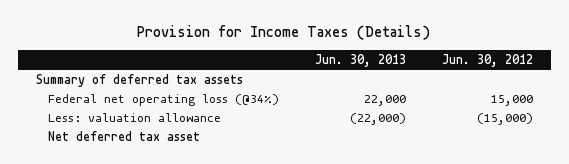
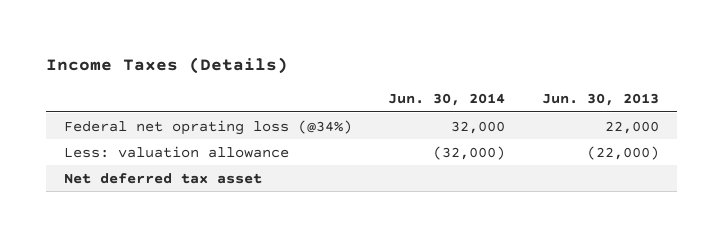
[137,25,431,41] Provision for Income Taxes (Details) -> [45,56,288,74] Income Taxes (Details)
[441,53,533,67] Jun. 30, 2012 -> none
none -> [388,93,506,107] Jun. 30, 2014
[35,73,243,87] Summary of deferred tax assets -> none
[48,93,280,106] Federal net operating loss (@34%) -> [63,119,352,135] Federal net oprating loss (@34%)

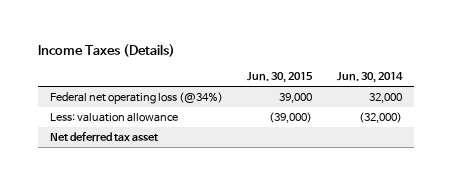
[541,93,659,107] Jun. 30, 2013 -> none
none -> [247,72,314,84] Jun. 30, 2015
[63,119,352,135] Federal net oprating loss (@34%) -> [50,91,224,104] Federal net operating loss (@34%)

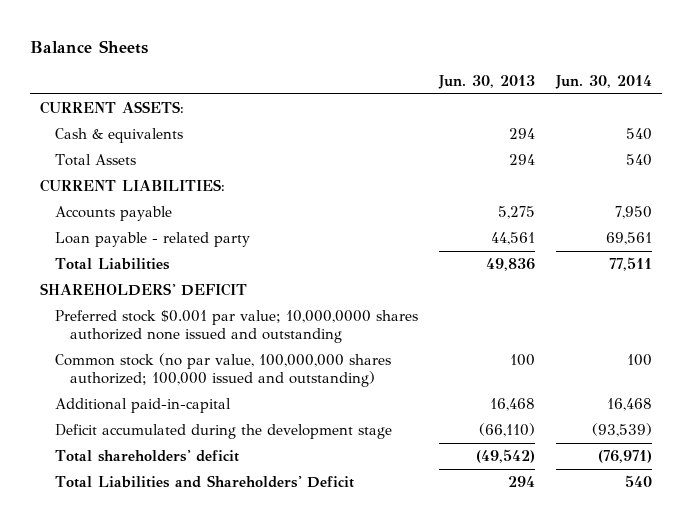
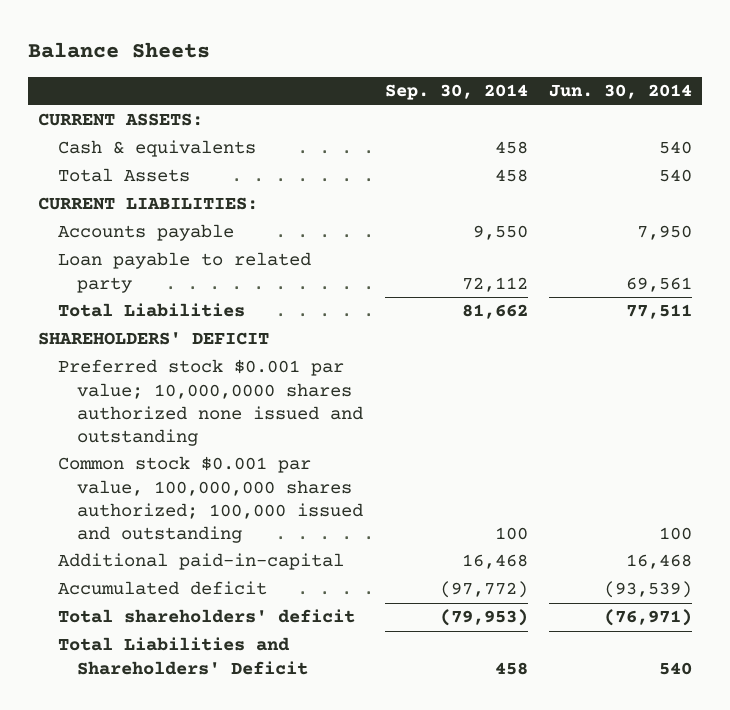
[437,74,535,89] Jun. 30, 2013 -> none
none -> [384,84,528,101] Sep. 30, 2014
[55,232,251,248] Loan payable - related party -> [57,252,311,293] Loan payable to related party
[55,353,392,388] Common stock (no par value, 100,000,000 shares authorized; 100,000 issued and outstanding) -> [57,456,364,543] Common stock $0.001 par value, 100,000,000 shares authorized; 100,000 issued and outstanding
[55,424,393,440] Deficit accumulated during the development stage -> [57,581,267,596] Accumulated deficit

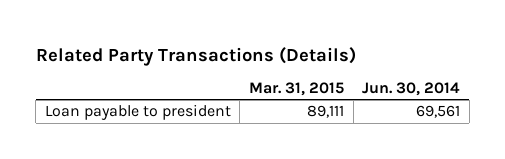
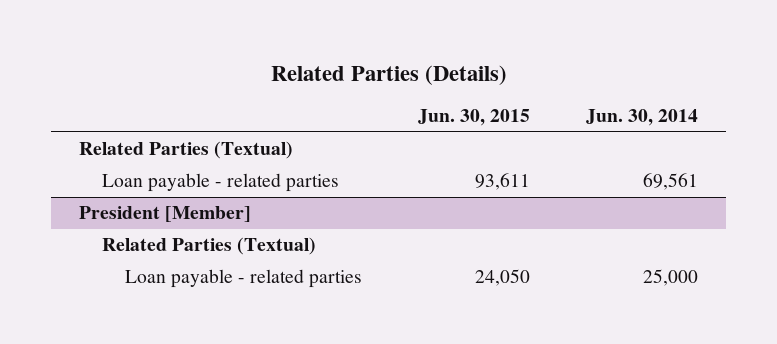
[35,46,356,66] Related Party Transactions (Details) -> [270,64,507,85] Related Parties (Details)
[248,81,344,96] Mar. 31, 2015 -> none
none -> [417,109,530,127] Jun. 30, 2015
none -> [78,141,293,160] Related Parties (Textual)
[44,104,231,121] Loan payable to president -> [101,173,339,193] Loan payable - related parties
none -> [78,206,251,223] President [Member]
none -> [101,237,316,256] Related Parties (Textual)
none -> [124,269,362,289] Loan payable - related parties

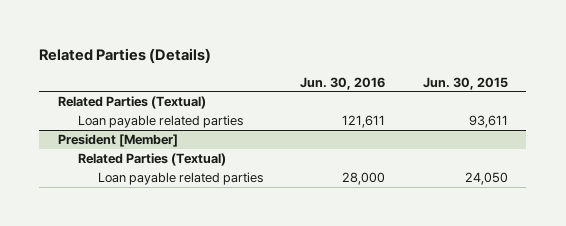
[586,109,699,127] Jun. 30, 2014 -> none
none -> [300,76,386,90] Jun. 30, 2016
[101,173,339,193] Loan payable - related parties -> [77,114,243,128] Loan payable related parties
[124,269,362,289] Loan payable - related parties -> [97,171,263,185] Loan payable related parties

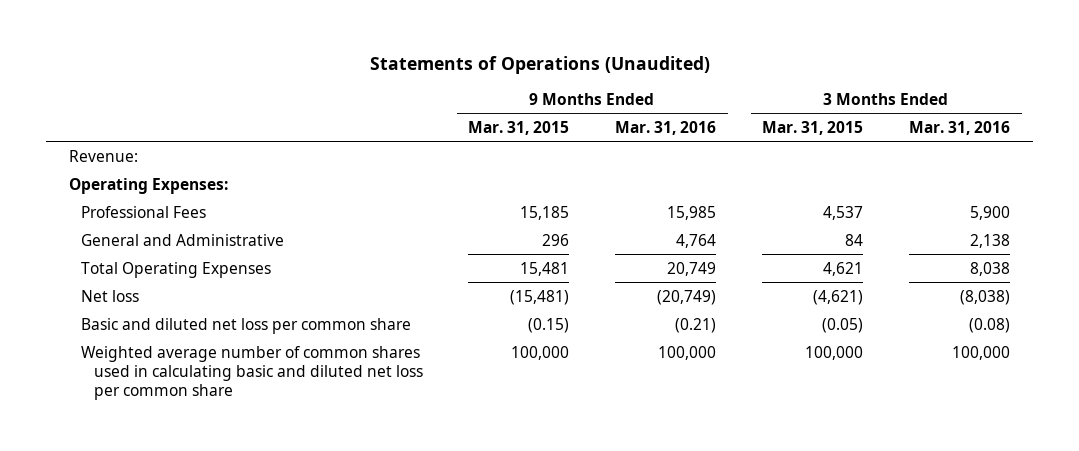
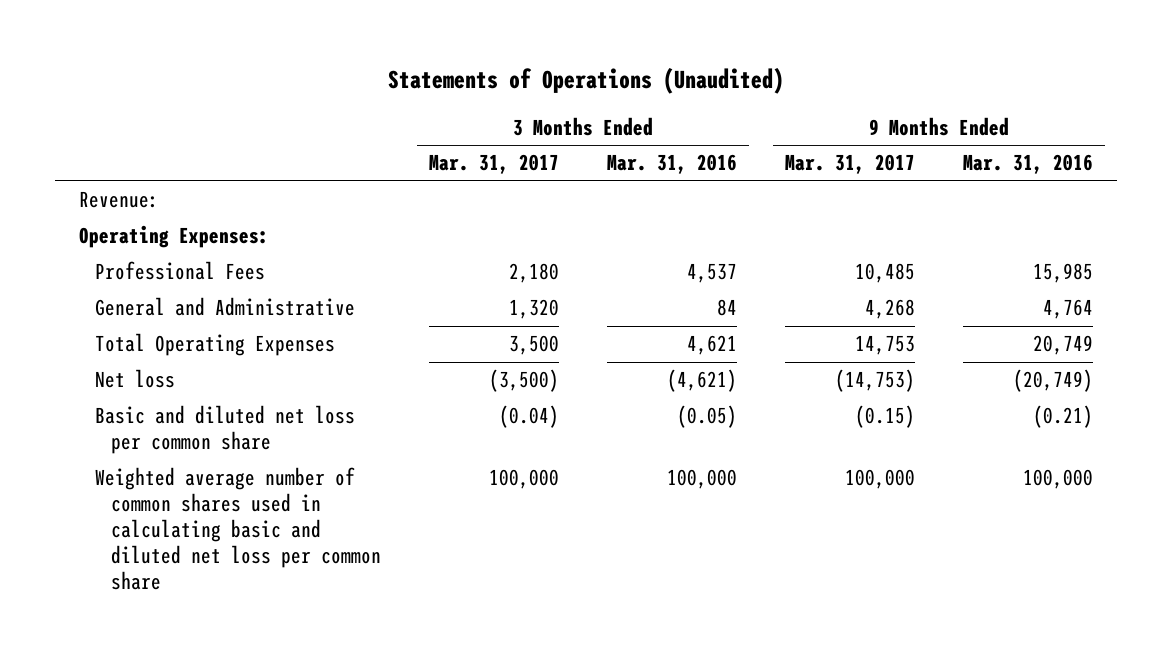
[468,120,570,135] Mar. 31, 2015 -> none
[762,120,864,135] Mar. 31, 2015 -> none
none -> [428,154,559,175] Mar. 31, 2017
none -> [785,154,916,175] Mar. 31, 2017
[970,205,1011,220] 5,900 -> [686,263,737,284] 4,537
[970,233,1011,248] 2,138 -> [716,299,737,317] 84
[970,261,1011,276] 8,038 -> [686,335,737,356] 4,621
[960,289,1011,305] (8,038) -> [666,369,737,393] (4,621)
[969,317,1011,333] (0.08) -> [676,405,737,429] (0.05)

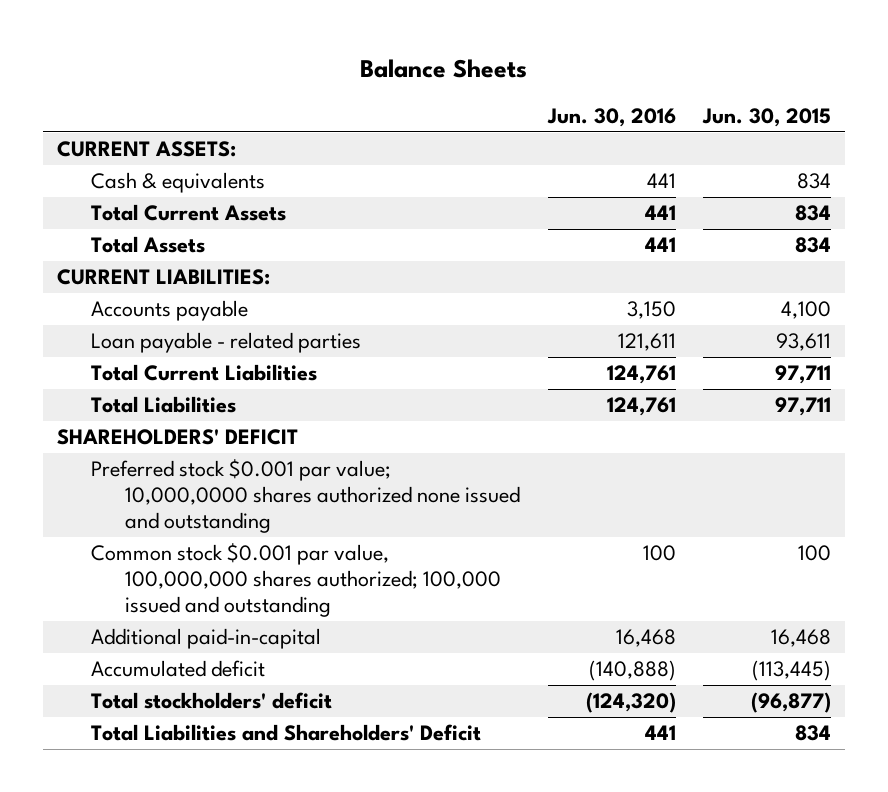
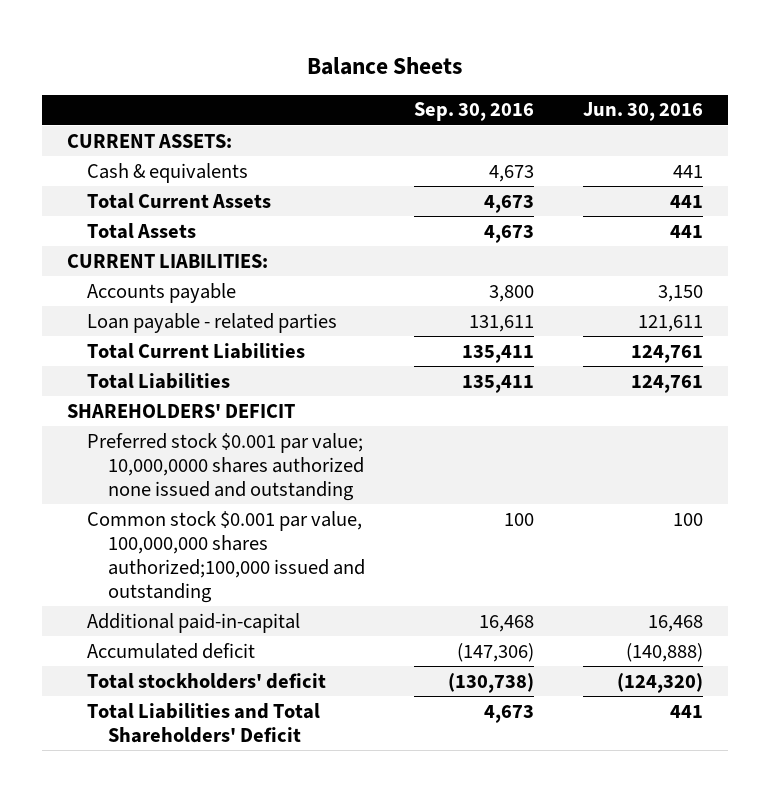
[702,107,832,127] Jun. 30, 2015 -> none
none -> [414,102,535,122] Sep. 30, 2016
[90,543,502,617] Common stock $0.001 par value, 100,000,000 shares authorized; 100,000 issued and outstanding -> [87,510,365,603] Common stock $0.001 par value, 100,000,000 shares authorized;100,000 issued and outstanding
[90,724,481,742] Total Liabilities and Shareholders' Deficit -> [87,702,321,743] Total Liabilities and Total Shareholders' Deficit

